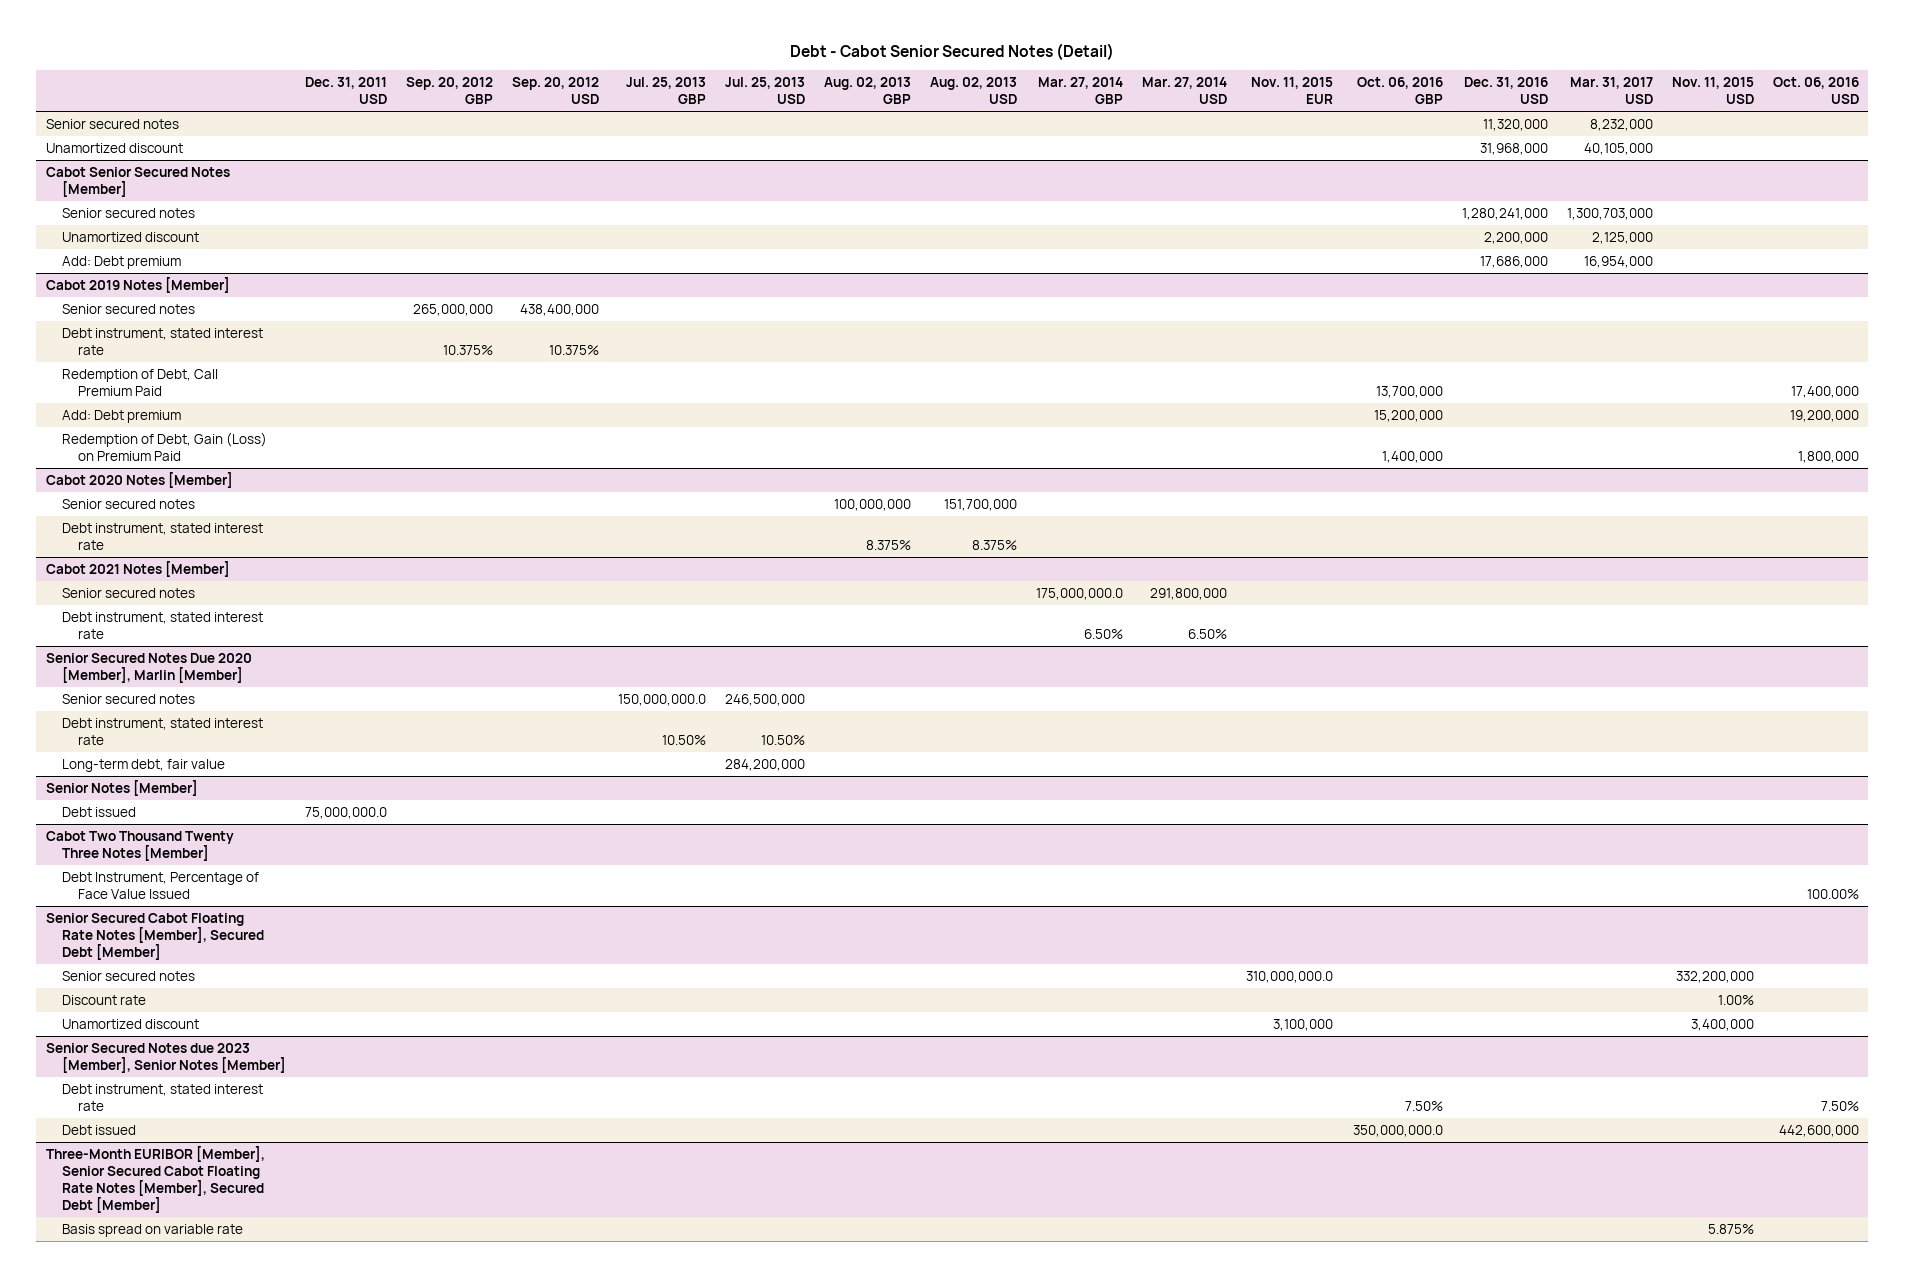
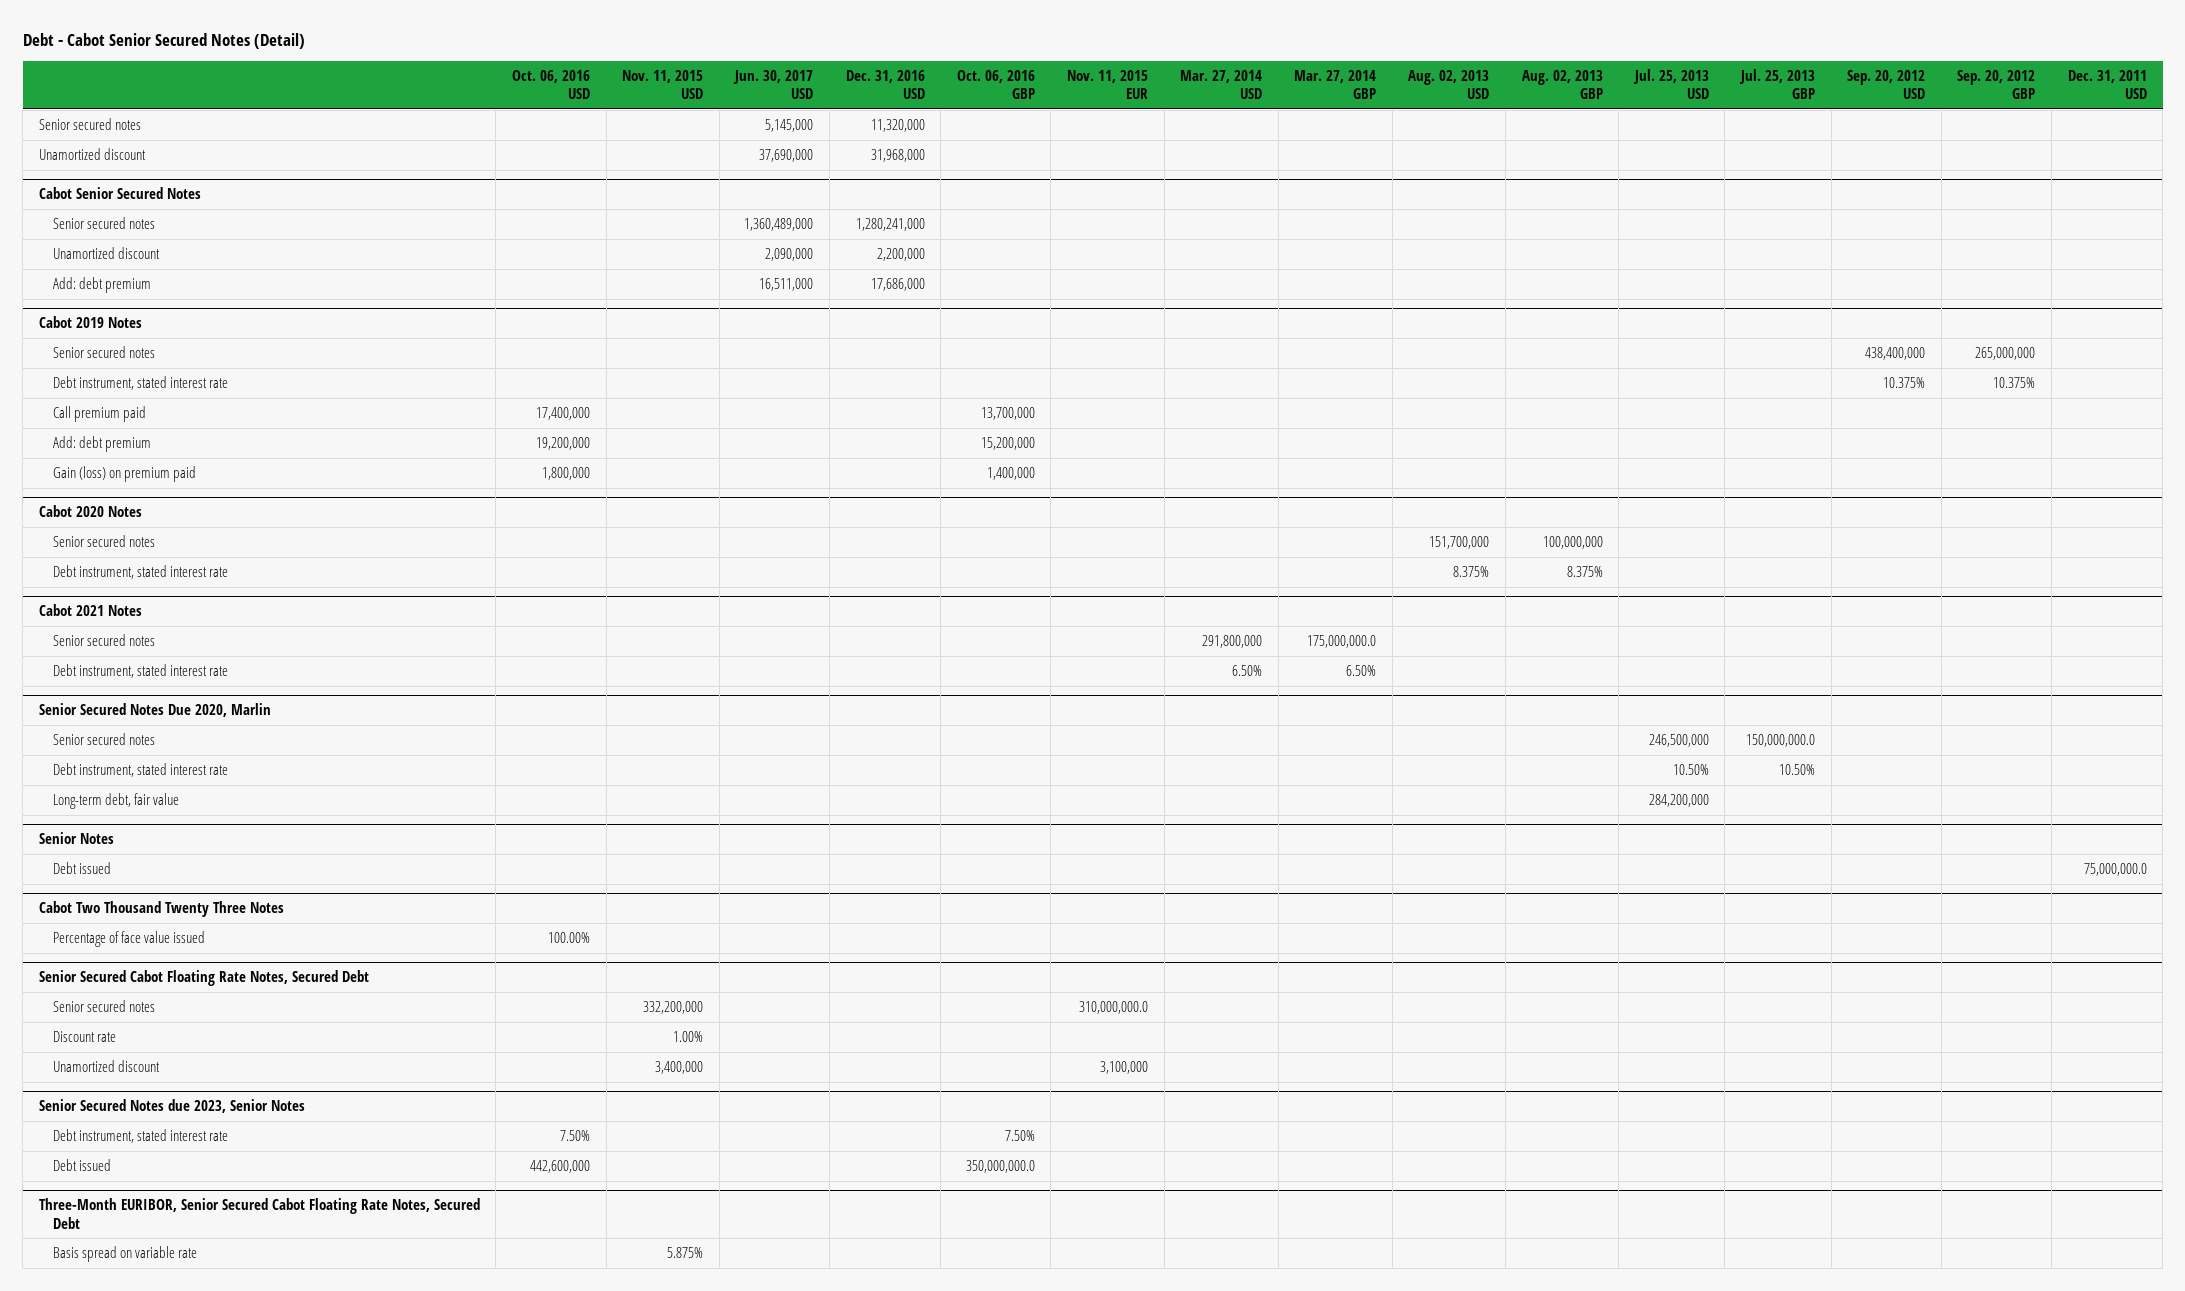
[1569,77,1653,105] Mar. 31, 2017 USD -> none
none -> [733,69,814,100] Jun. 30, 2017 USD
[45,166,230,197] Cabot Senior Secured Notes [Member] -> [38,187,201,200] Cabot Senior Secured Notes
[61,255,181,269] Add: Debt premium -> [53,277,152,294] Add: debt premium
[45,276,230,293] Cabot 2019 Notes [Member] -> [38,316,142,329] Cabot 2019 Notes
[61,368,218,396] Redemption of Debt, Call Premium Paid -> [53,406,147,423] Call premium paid
[61,409,181,423] Add: Debt premium -> [53,436,152,453] Add: debt premium
[61,431,267,461] Redemption of Debt, Gain (Loss) on Premium Paid -> [53,466,197,483] Gain (loss) on premium paid
[45,471,233,488] Cabot 2020 Notes [Member] -> [38,505,142,518] Cabot 2020 Notes
[45,560,230,577] Cabot 2021 Notes [Member] -> [38,604,142,617] Cabot 2021 Notes
[45,652,252,683] Senior Secured Notes Due 2020 [Member], Marlin [Member] -> [38,703,271,718] Senior Secured Notes Due 2020, Marlin
[45,779,198,796] Senior Notes [Member] -> [38,832,114,845] Senior Notes
[45,830,234,861] Cabot Two Thousand Twenty Three Notes [Member] -> [38,901,284,918] Cabot Two Thousand Twenty Three Notes
[61,871,259,899] Debt Instrument, Percentage of Face Value Issued -> [53,931,206,948] Percentage of face value issued
[45,912,264,961] Senior Secured Cabot Floating Rate Notes [Member], Secured Debt [Member] -> [38,970,369,987] Senior Secured Cabot Floating Rate Notes, Secured Debt
[45,1042,286,1073] Senior Secured Notes due 2023 [Member], Senior Notes [Member] -> [38,1099,305,1114] Senior Secured Notes due 2023, Senior Notes
[45,1145,265,1214] Three-Month EURIBOR [Member], Senior Secured Cabot Floating Rate Notes [Member], Secured Debt [Member] -> [38,1198,480,1229] Three-Month EURIBOR, Senior Secured Cabot Floating Rate Notes, Secured Debt

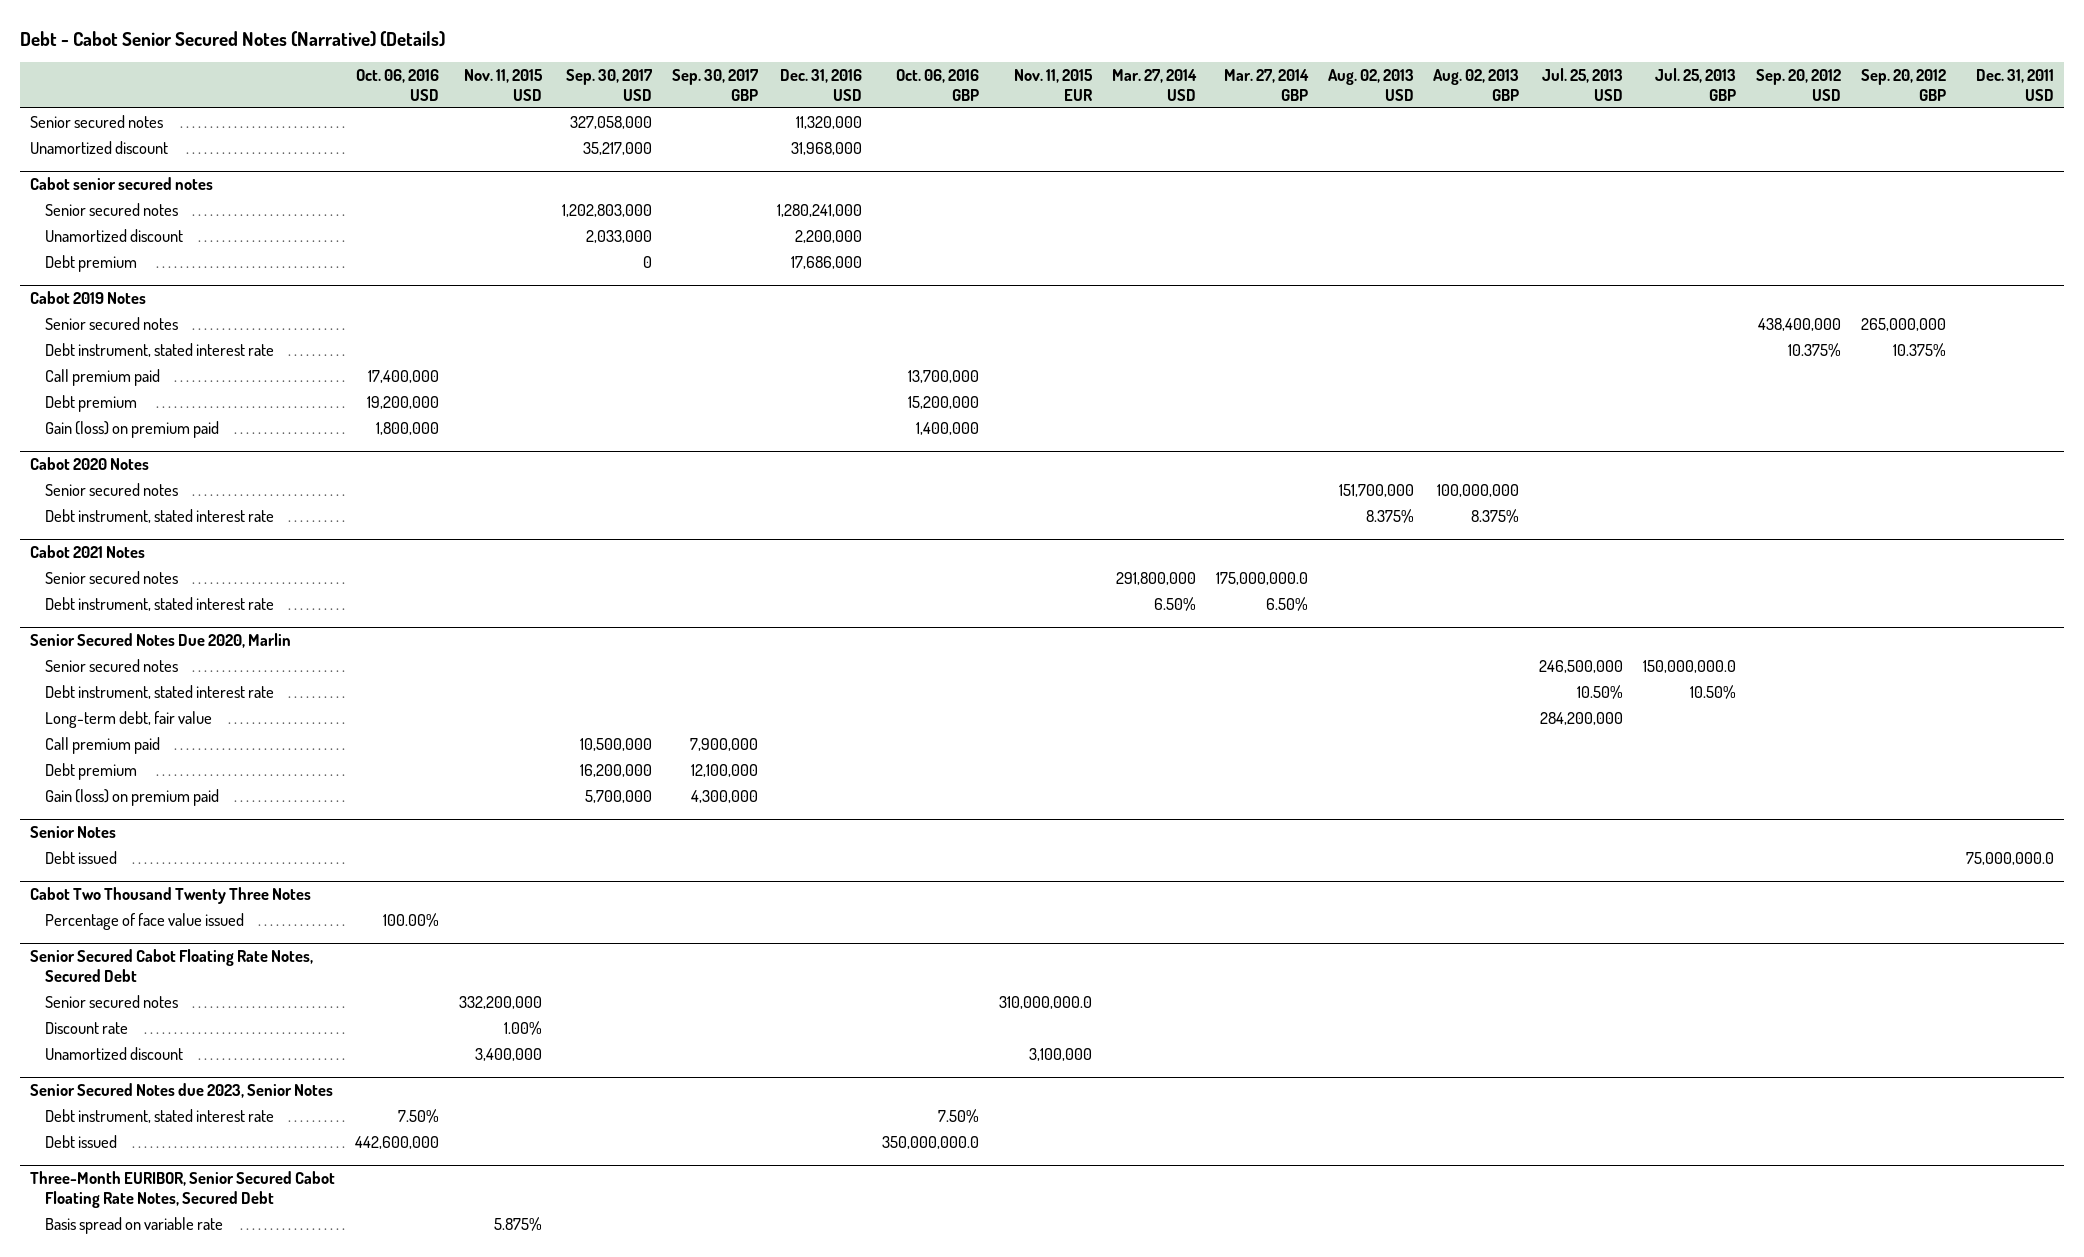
[22,32,305,49] Debt - Cabot Senior Secured Notes (Detail) -> [20,30,446,47] Debt - Cabot Senior Secured Notes (Narrative) (Details)
[733,69,814,100] Jun. 30, 2017 USD -> none
none -> [565,68,653,101] Sep. 30, 2017 USD
none -> [671,68,759,101] Sep. 30, 2017 GBP
[38,187,201,200] Cabot Senior Secured Notes -> [30,176,214,190] Cabot senior secured notes
[53,277,152,294] Add: debt premium -> [45,254,138,272] Debt premium
[53,436,152,453] Add: debt premium -> [45,394,138,412] Debt premium
none -> [45,736,161,754] Call premium paid
none -> [45,762,138,780] Debt premium
none -> [45,788,220,806] Gain (loss) on premium paid

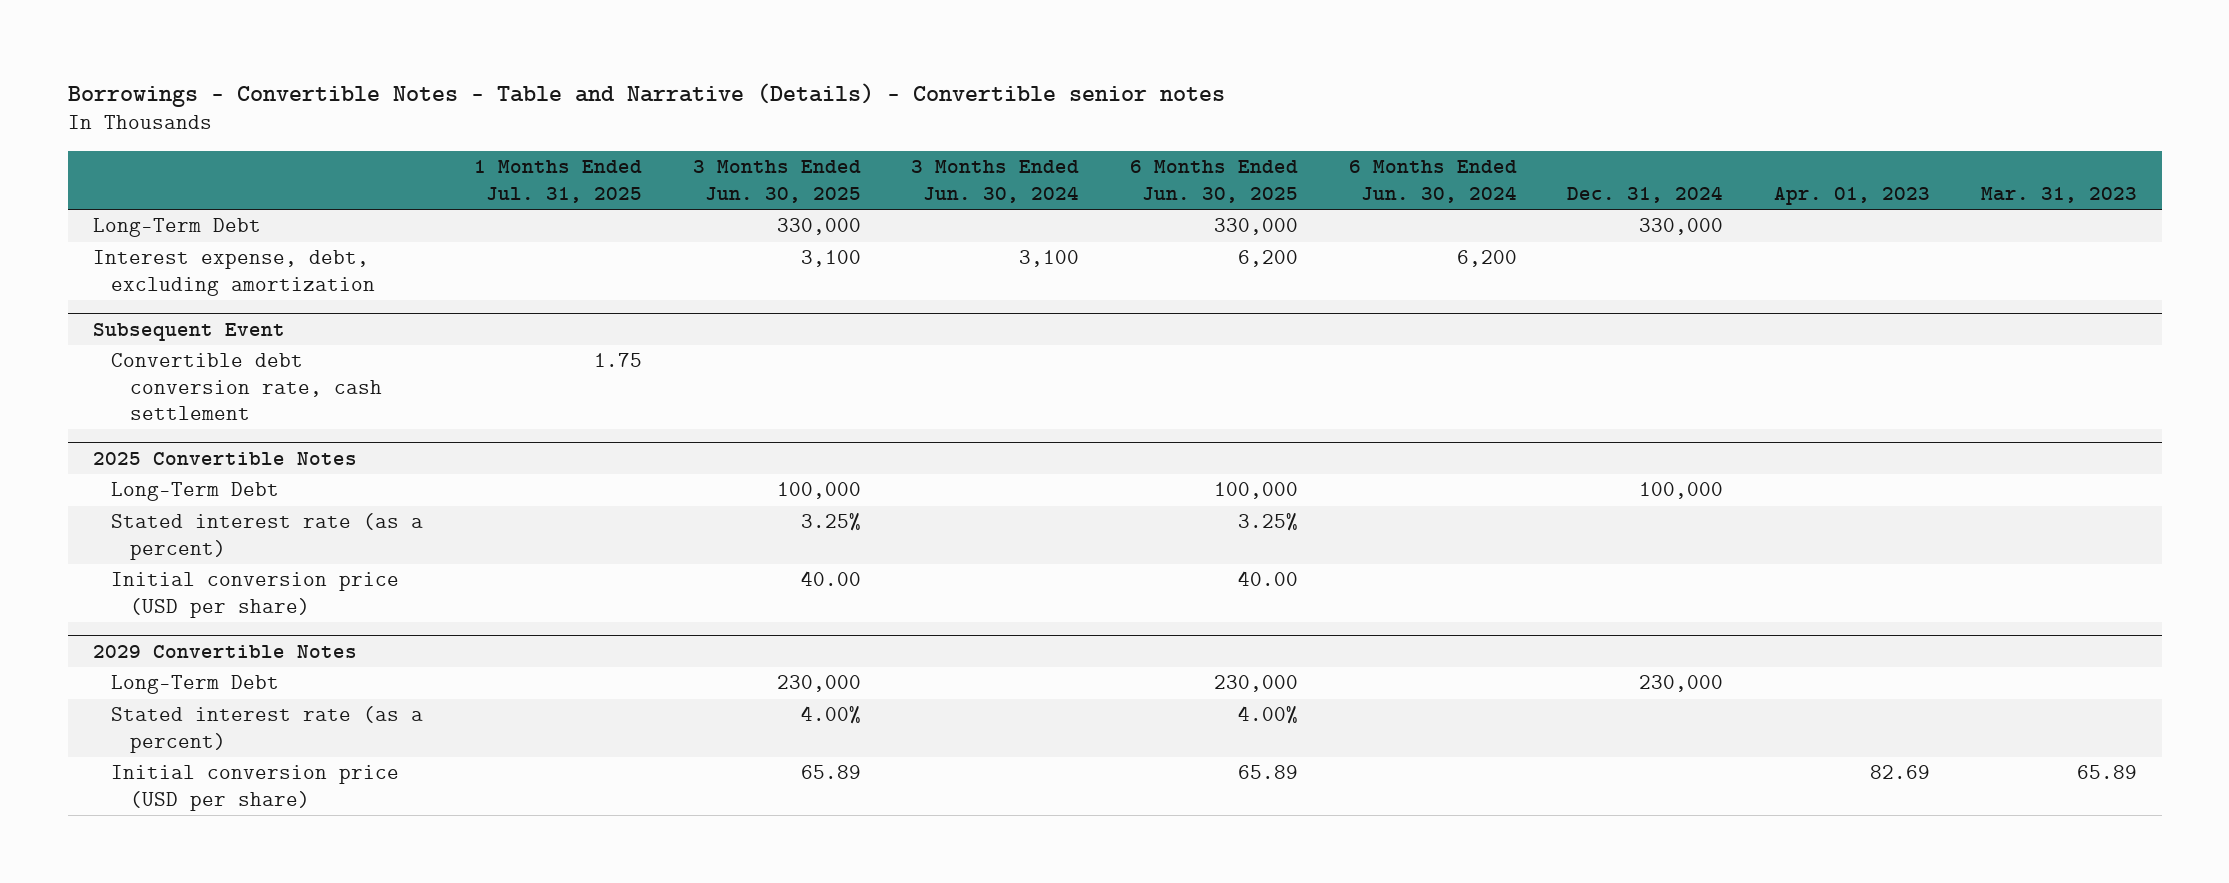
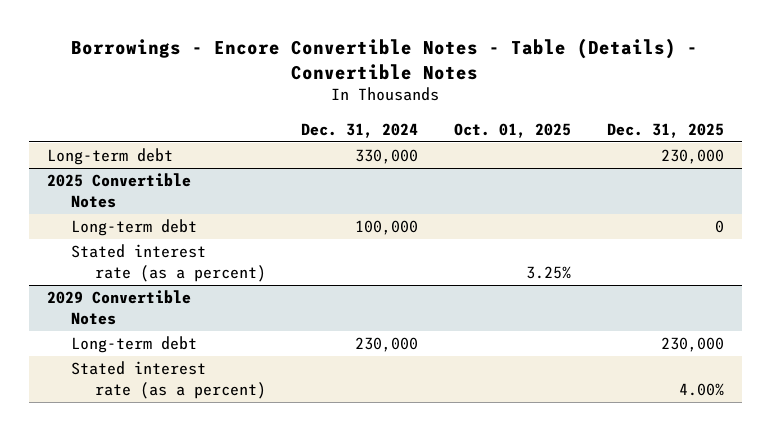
[67,82,1225,107] Borrowings - Convertible Notes - Table and Narrative (Details) - Convertible senior notes -> [71,37,699,80] Borrowings - Encore Convertible Notes - Table (Details) - Convertible Notes
[473,160,642,203] 1 Months Ended Jul. 31, 2025 -> none
[692,160,861,203] 3 Months Ended Jun. 30, 2025 -> none
[911,160,1080,203] 3 Months Ended Jun. 30, 2024 -> none
[1129,160,1298,203] 6 Months Ended Jun. 30, 2025 -> none
[1348,160,1517,203] 6 Months Ended Jun. 30, 2024 -> none
[1773,186,1930,205] Apr. 01, 2023 -> none
[1980,186,2137,203] Mar. 31, 2023 -> none
none -> [454,122,572,138] Oct. 01, 2025
none -> [606,122,724,138] Dec. 31, 2025
[92,250,376,296] Interest expense, debt, excluding amortization -> none
[92,322,285,341] Subsequent Event -> none
[111,353,382,421] Convertible debt conversion rate, cash settlement -> none
[92,218,261,238] Long-Term Debt -> [46,148,173,166] Long-term debt
[111,482,280,502] Long-Term Debt -> [70,219,197,237] Long-term debt
[111,572,400,618] Initial conversion price (USD per share) -> none
[111,675,280,695] Long-Term Debt -> [70,336,197,354] Long-term debt
[111,765,400,811] Initial conversion price (USD per share) -> none

